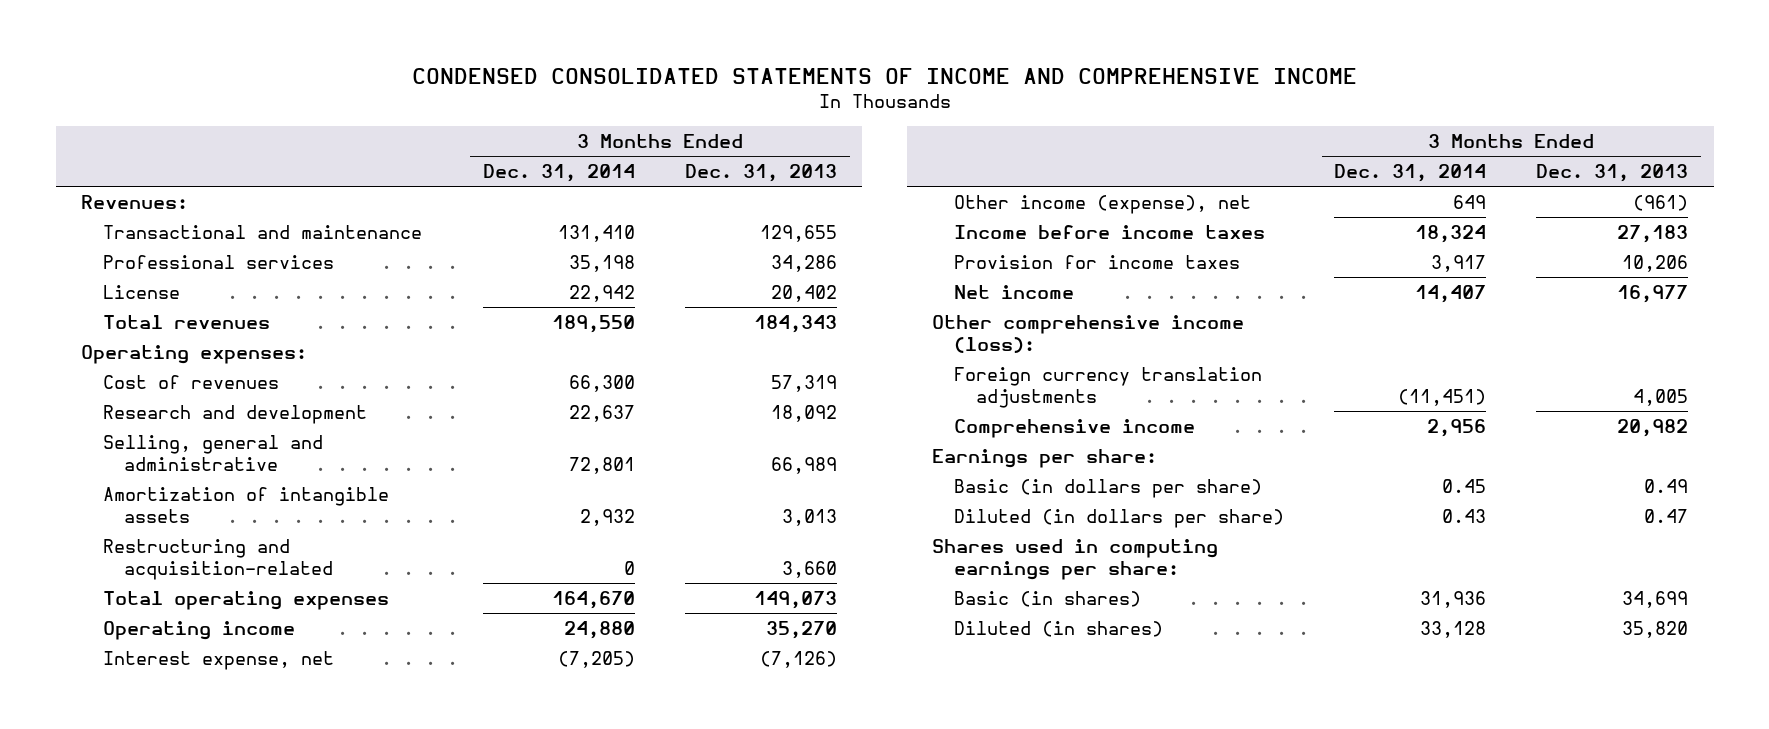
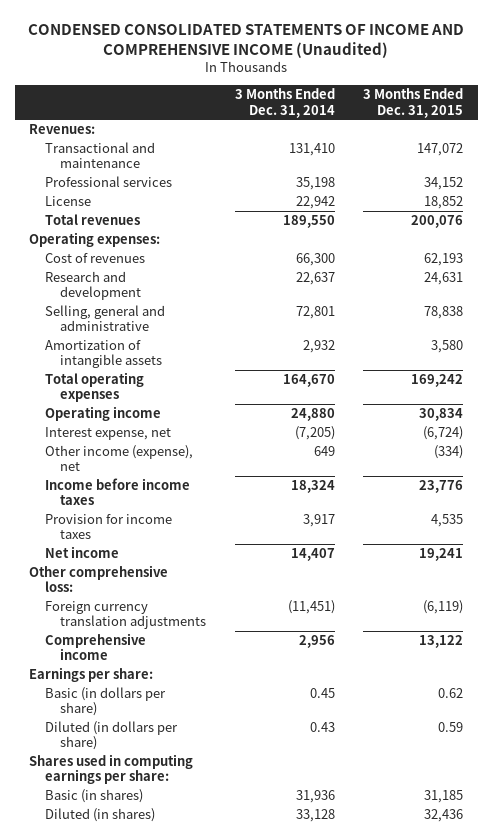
[411,67,1357,84] CONDENSED CONSOLIDATED STATEMENTS OF INCOME AND COMPREHENSIVE INCOME -> [28,24,465,59] CONDENSED CONSOLIDATED STATEMENTS OF INCOME AND COMPREHENSIVE INCOME (Unaudited)
[685,164,838,183] Dec. 31, 2013 -> none
none -> [363,88,464,118] 3 Months Ended Dec. 31, 2015
[102,538,334,580] Restructuring and acquisition-related -> none
[932,314,1245,353] Other comprehensive income (loss): -> [29,565,169,593] Other comprehensive loss:

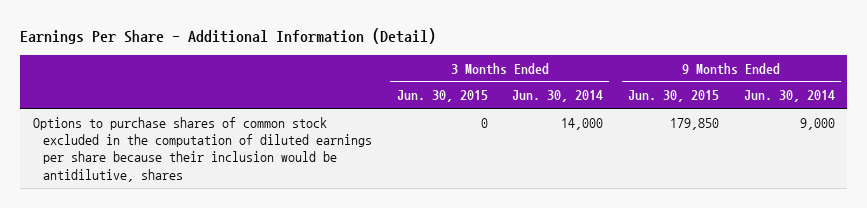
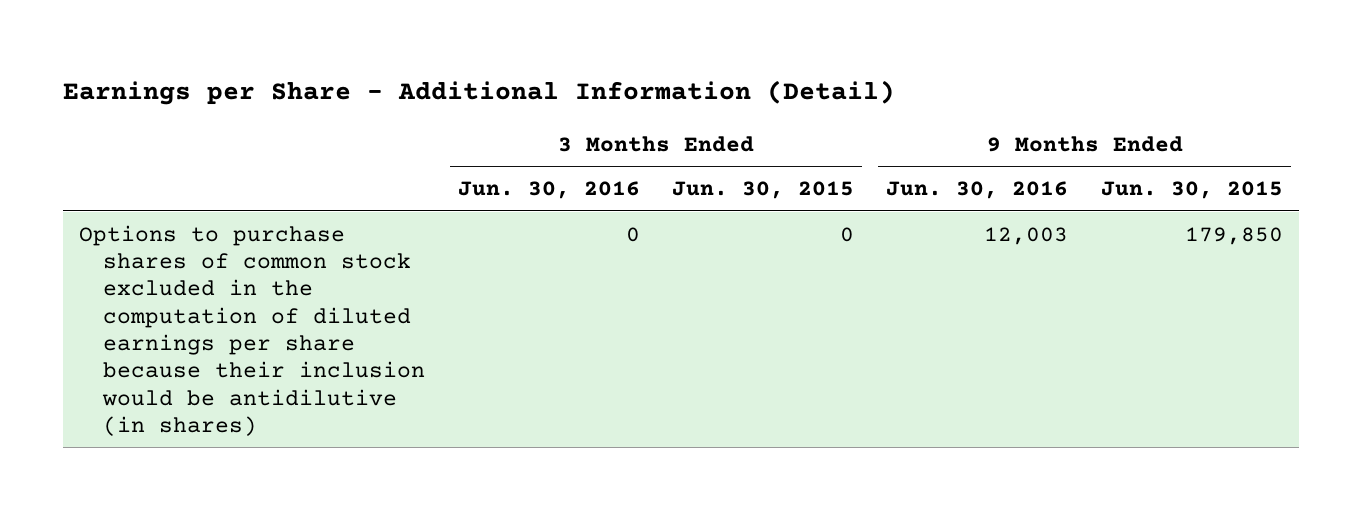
[20,28,437,45] Earnings Per Share - Additional Information (Detail) -> [63,79,896,105] Earnings per Share - Additional Information (Detail)
[512,90,604,103] Jun. 30, 2014 -> none
[743,90,835,103] Jun. 30, 2014 -> none
none -> [457,181,640,200] Jun. 30, 2016
none -> [886,181,1069,200] Jun. 30, 2016
[32,116,372,182] Options to purchase shares of common stock excluded in the computation of diluted earnings per share because their inclusion would be antidilutive, shares -> [79,224,426,436] Options to purchase shares of common stock excluded in the computation of diluted earnings per share because their inclusion would be antidilutive (in shares)

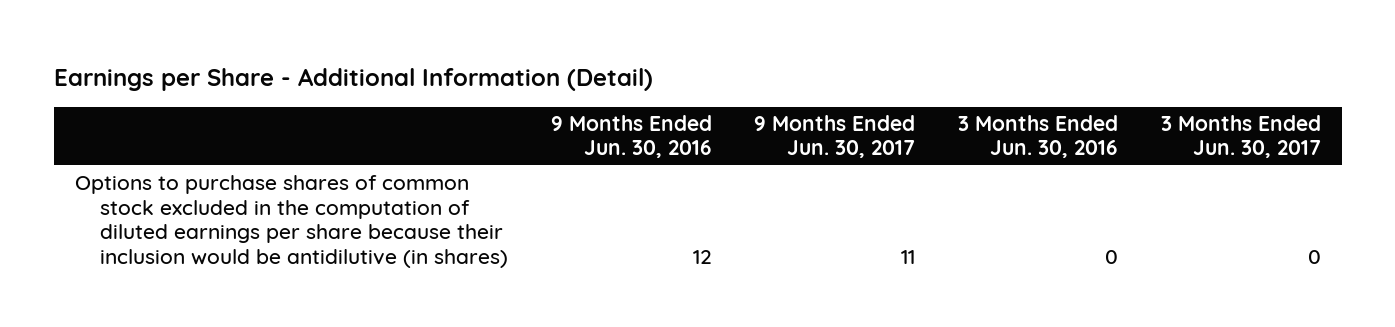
[672,181,855,200] Jun. 30, 2015 -> none
[1100,181,1283,200] Jun. 30, 2015 -> none
none -> [754,114,916,159] 9 Months Ended Jun. 30, 2017
none -> [1160,114,1321,159] 3 Months Ended Jun. 30, 2017
[984,226,1069,245] 12,003 -> [692,249,712,264] 12

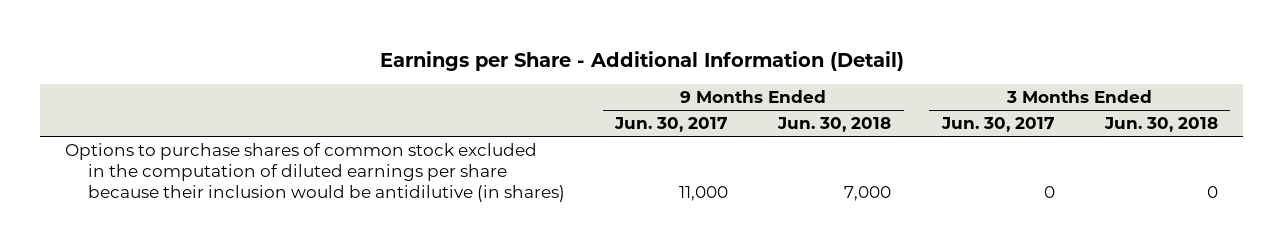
[550,114,712,159] 9 Months Ended Jun. 30, 2016 -> none
[957,114,1118,159] 3 Months Ended Jun. 30, 2016 -> none
none -> [777,117,892,133] Jun. 30, 2018
none -> [1103,117,1218,133] Jun. 30, 2018
[901,249,916,264] 11 -> [679,186,729,202] 11,000

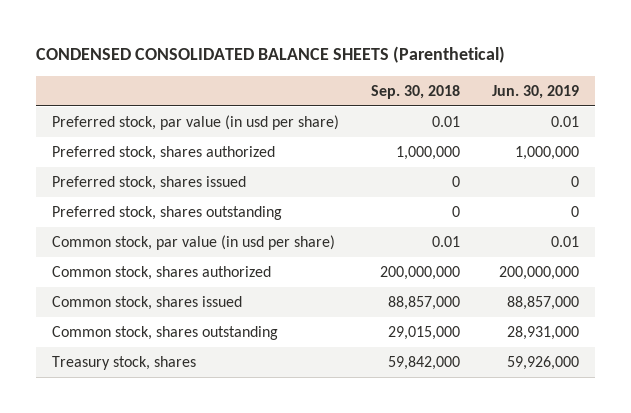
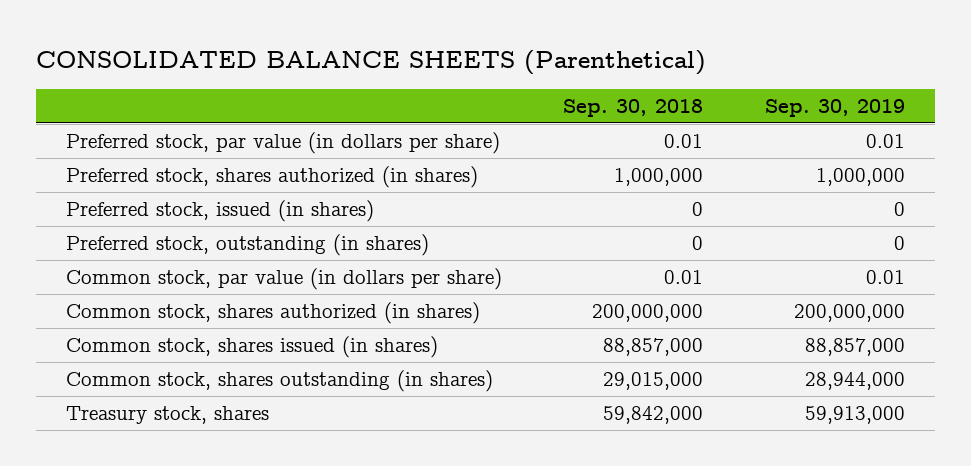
[36,46,506,64] CONDENSED CONSOLIDATED BALANCE SHEETS (Parenthetical) -> [35,49,706,75] CONSOLIDATED BALANCE SHEETS (Parenthetical)
[491,84,579,99] Jun. 30, 2019 -> none
none -> [764,98,905,117] Sep. 30, 2019
[51,114,339,130] Preferred stock, par value (in usd per share) -> [66,132,501,155] Preferred stock, par value (in dollars per share)
[51,145,275,160] Preferred stock, shares authorized -> [66,166,479,189] Preferred stock, shares authorized (in shares)
[51,175,246,190] Preferred stock, shares issued -> [66,200,375,223] Preferred stock, issued (in shares)
[51,205,282,220] Preferred stock, shares outstanding -> [66,234,430,257] Preferred stock, outstanding (in shares)
[51,234,335,250] Common stock, par value (in usd per share) -> [66,268,503,291] Common stock, par value (in dollars per share)
[51,265,271,280] Common stock, shares authorized -> [66,302,481,325] Common stock, shares authorized (in shares)
[51,295,242,310] Common stock, shares issued -> [66,336,439,359] Common stock, shares issued (in shares)
[51,325,278,340] Common stock, shares outstanding -> [66,370,494,393] Common stock, shares outstanding (in shares)

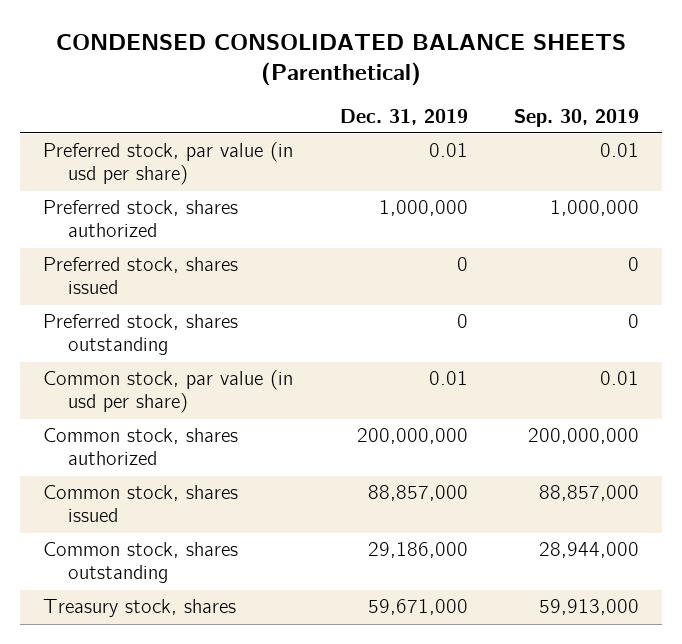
[35,49,706,75] CONSOLIDATED BALANCE SHEETS (Parenthetical) -> [56,33,627,86] CONDENSED CONSOLIDATED BALANCE SHEETS (Parenthetical)
[563,98,704,117] Sep. 30, 2018 -> none
none -> [339,108,468,125] Dec. 31, 2019
[66,132,501,155] Preferred stock, par value (in dollars per share) -> [43,142,294,186] Preferred stock, par value (in usd per share)
[66,166,479,189] Preferred stock, shares authorized (in shares) -> [43,200,239,238] Preferred stock, shares authorized
[66,200,375,223] Preferred stock, issued (in shares) -> [43,257,239,295] Preferred stock, shares issued
[66,234,430,257] Preferred stock, outstanding (in shares) -> [43,314,239,356] Preferred stock, shares outstanding
[66,268,503,291] Common stock, par value (in dollars per share) -> [43,370,294,414] Common stock, par value (in usd per share)
[66,302,481,325] Common stock, shares authorized (in shares) -> [43,428,239,466] Common stock, shares authorized
[66,336,439,359] Common stock, shares issued (in shares) -> [43,485,239,523] Common stock, shares issued
[66,370,494,393] Common stock, shares outstanding (in shares) -> [43,542,239,584] Common stock, shares outstanding

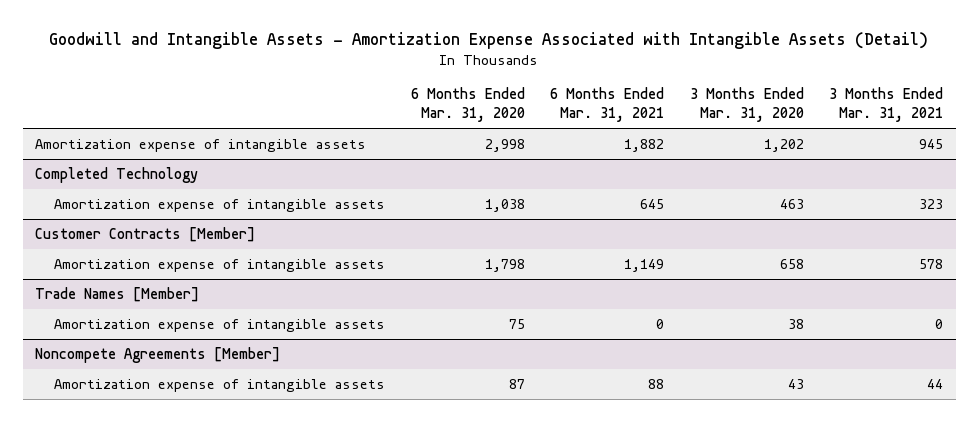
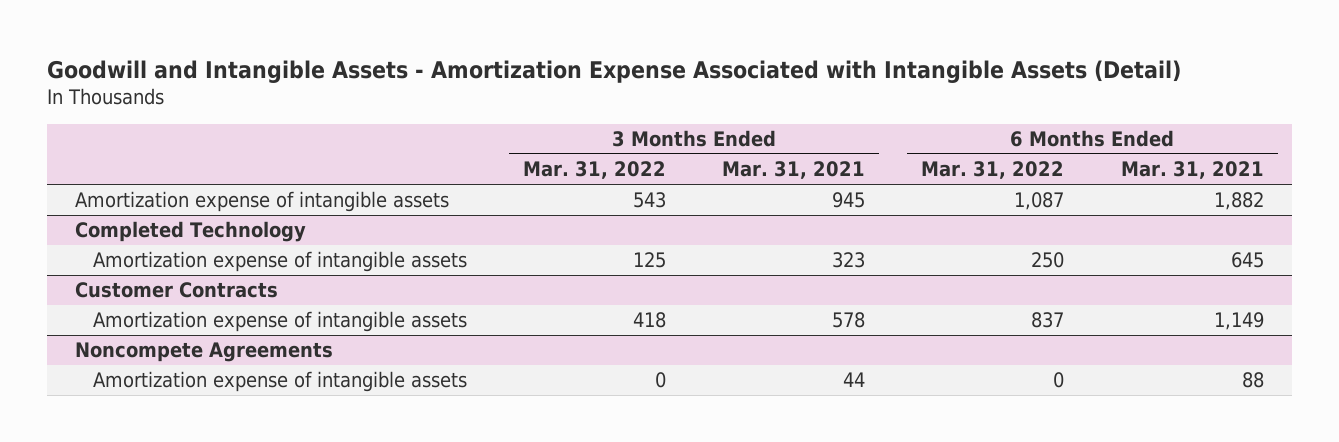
[410,87,525,122] 6 Months Ended Mar. 31, 2020 -> none
[689,87,804,122] 3 Months Ended Mar. 31, 2020 -> none
none -> [522,161,666,180] Mar. 31, 2022
none -> [921,161,1065,180] Mar. 31, 2022
[35,227,256,243] Customer Contracts [Member] -> [75,282,279,299] Customer Contracts
[35,287,200,303] Trade Names [Member] -> none
[54,319,386,333] Amortization expense of intangible assets -> none
[35,347,281,364] Noncompete Agreements [Member] -> [75,342,334,363] Noncompete Agreements

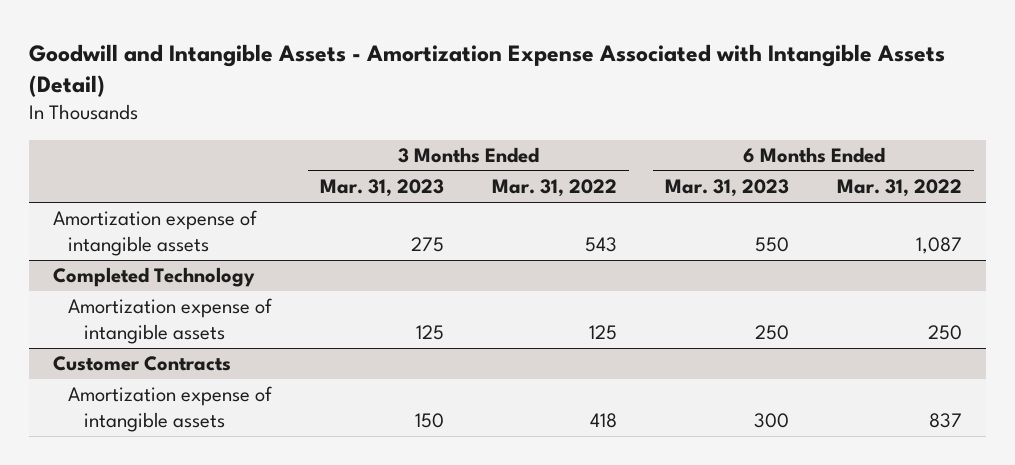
[722,161,866,180] Mar. 31, 2021 -> none
[1120,161,1264,180] Mar. 31, 2021 -> none
none -> [320,179,445,198] Mar. 31, 2023
none -> [665,179,790,198] Mar. 31, 2023
[75,342,334,363] Noncompete Agreements -> none
[92,371,467,393] Amortization expense of intangible assets -> none

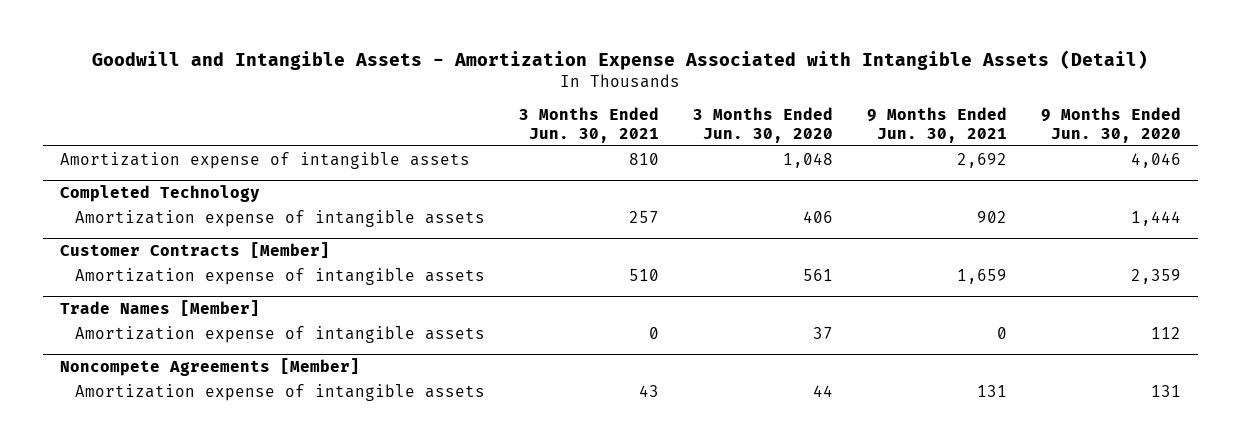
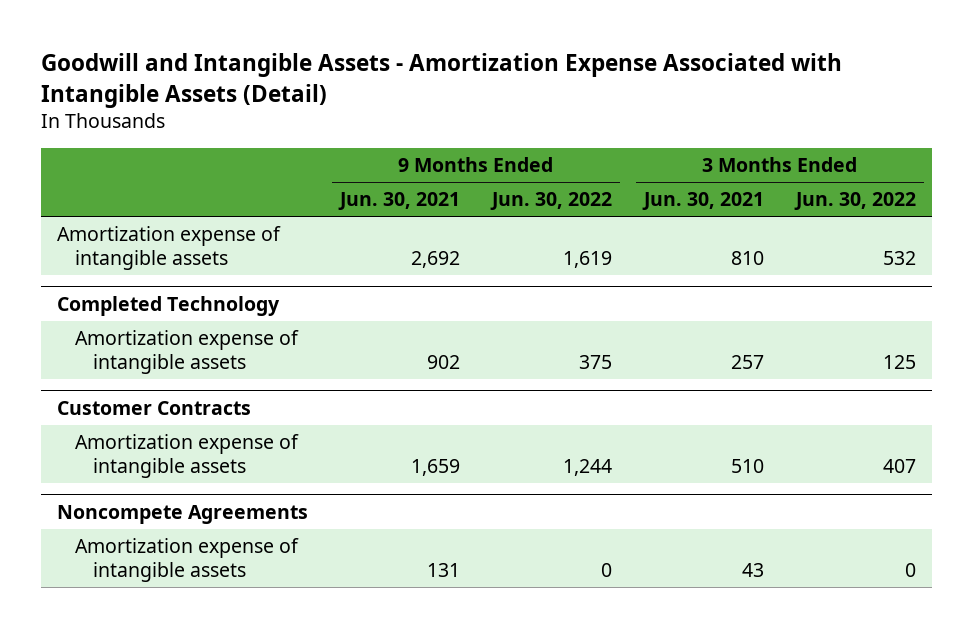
[693,106,834,144] 3 Months Ended Jun. 30, 2020 -> none
[1041,106,1182,144] 9 Months Ended Jun. 30, 2020 -> none
none -> [489,192,612,211] Jun. 30, 2022
none -> [794,192,917,211] Jun. 30, 2022
[59,242,330,259] Customer Contracts [Member] -> [56,401,251,416] Customer Contracts
[59,300,260,317] Trade Names [Member] -> none
[74,325,485,343] Amortization expense of intangible assets -> none
[59,358,360,377] Noncompete Agreements [Member] -> [56,505,308,525] Noncompete Agreements

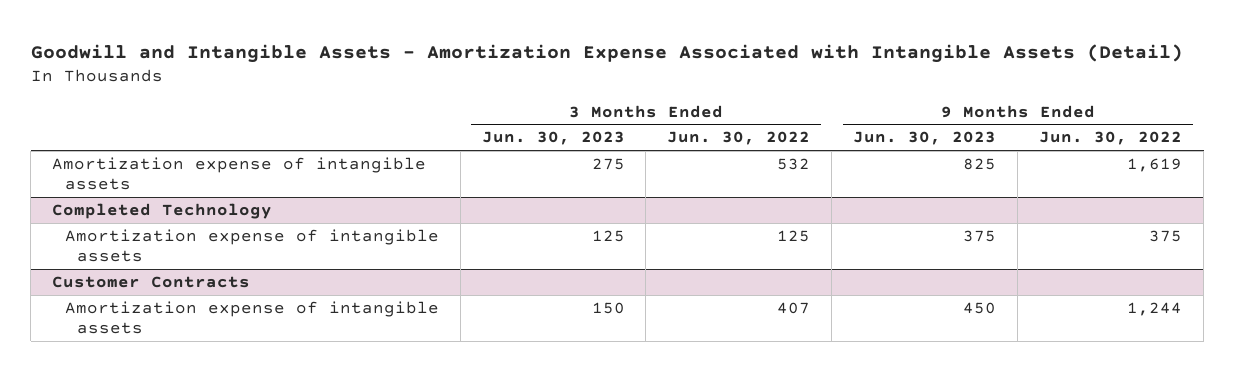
[337,192,460,211] Jun. 30, 2021 -> none
[641,192,764,211] Jun. 30, 2021 -> none
none -> [481,131,625,146] Jun. 30, 2023
none -> [853,131,997,146] Jun. 30, 2023
[56,505,308,525] Noncompete Agreements -> none
[74,538,299,583] Amortization expense of intangible assets -> none

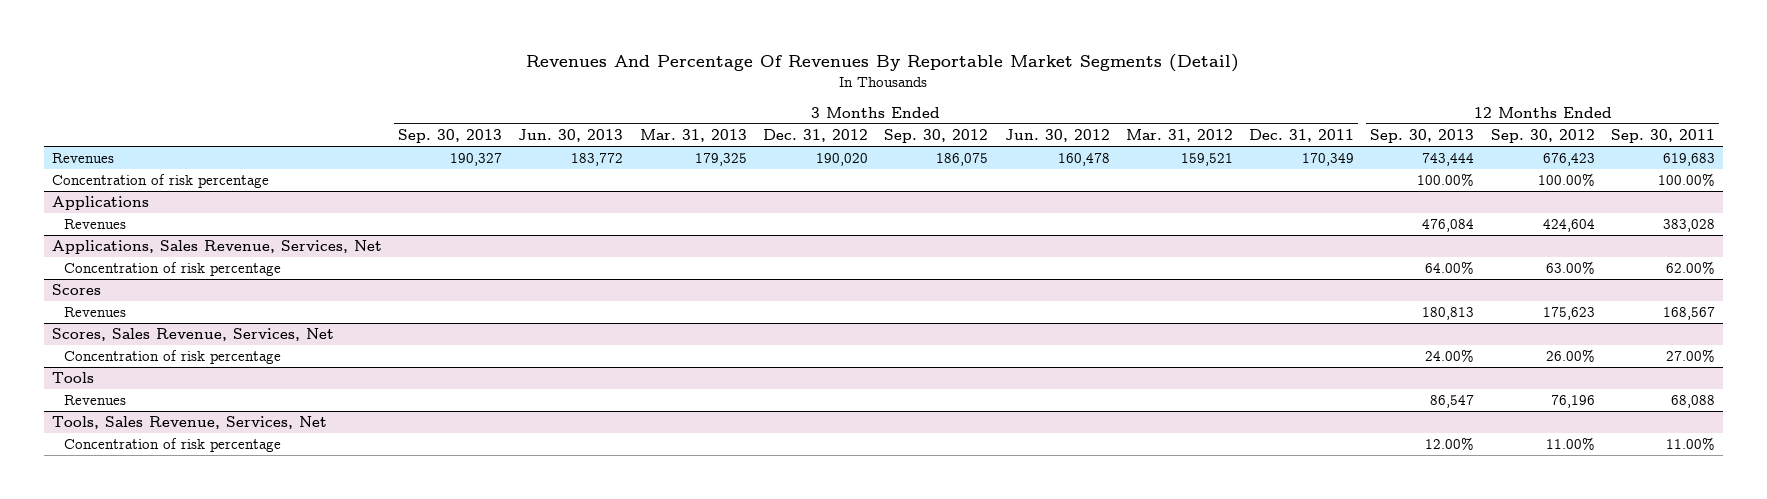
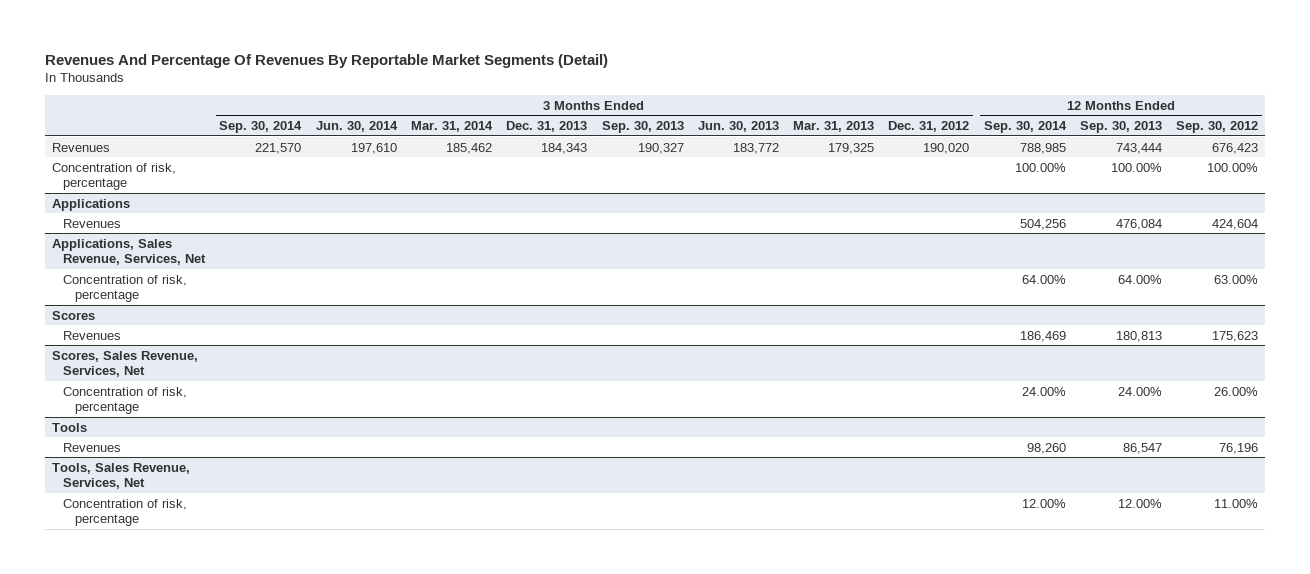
[884,129,989,144] Sep. 30, 2012 -> none
[1004,129,1110,143] Jun. 30, 2012 -> none
[1125,129,1233,143] Mar. 31, 2012 -> none
[1249,129,1355,143] Dec. 31, 2011 -> none
[1611,129,1716,144] Sep. 30, 2011 -> none
none -> [219,121,303,134] Sep. 30, 2014
none -> [315,121,398,133] Jun. 30, 2014
none -> [410,121,493,133] Mar. 31, 2014
none -> [506,121,588,133] Dec. 31, 2013
none -> [983,121,1067,134] Sep. 30, 2014
[51,174,269,189] Concentration of risk percentage -> [51,162,176,191] Concentration of risk, percentage
[63,262,281,277] Concentration of risk percentage -> [63,274,188,303] Concentration of risk, percentage
[63,350,281,365] Concentration of risk percentage -> [63,386,188,415] Concentration of risk, percentage
[63,438,281,453] Concentration of risk percentage -> [63,498,188,527] Concentration of risk, percentage

